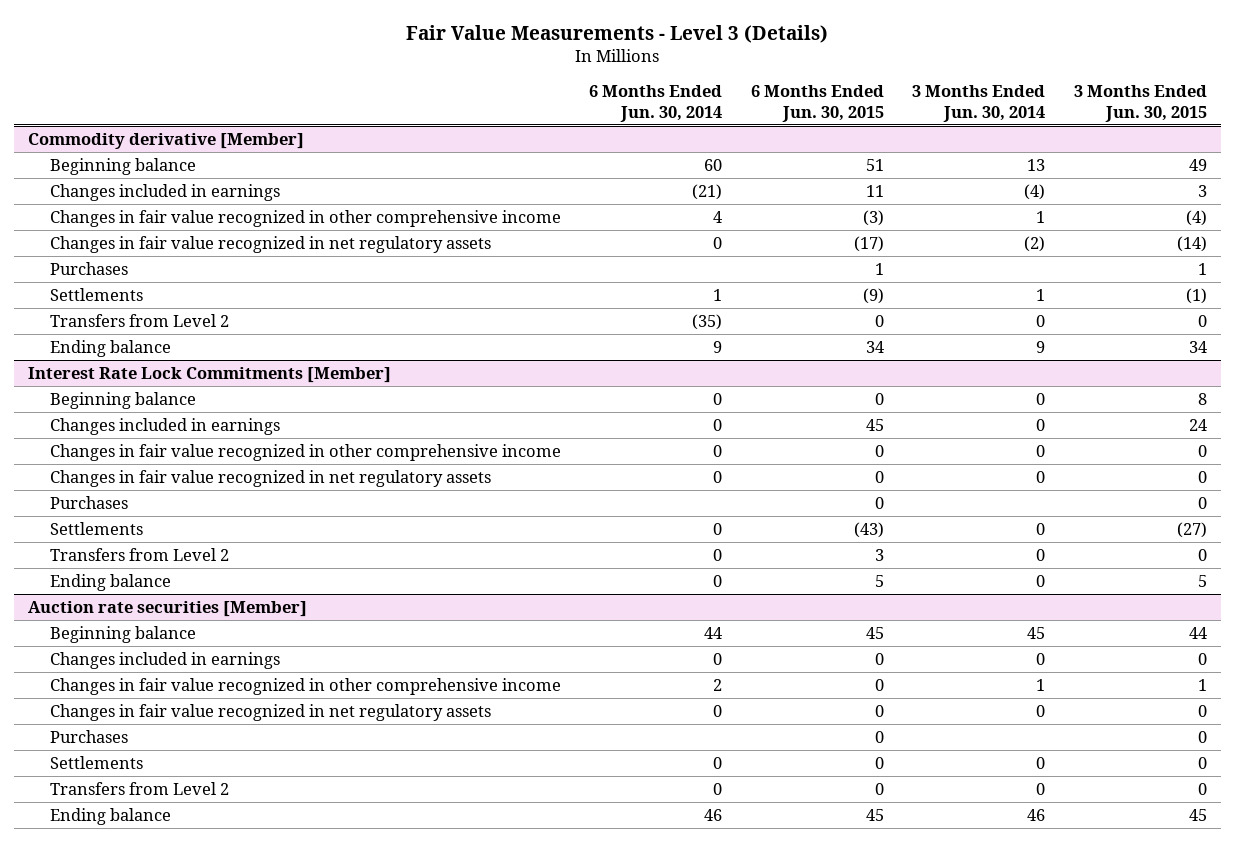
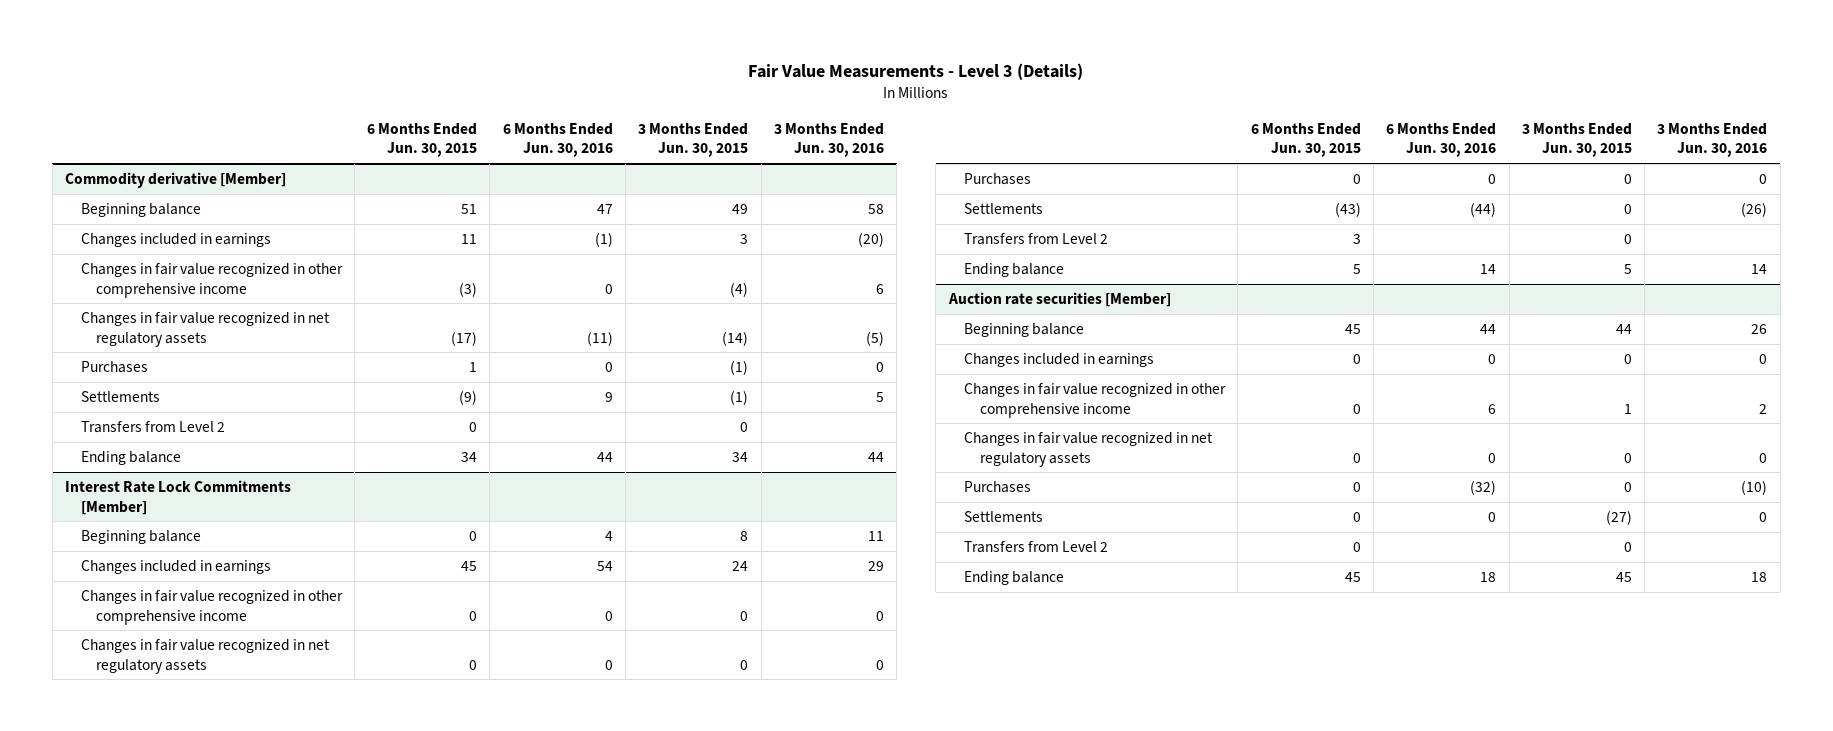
[589,85,723,122] 6 Months Ended Jun. 30, 2014 -> none
[912,85,1046,122] 3 Months Ended Jun. 30, 2014 -> none
none -> [502,122,613,158] 6 Months Ended Jun. 30, 2016
none -> [773,122,884,158] 3 Months Ended Jun. 30, 2016
[1197,262,1207,275] 1 -> [730,360,749,376] (1)
[1176,521,1207,538] (27) -> [1623,204,1632,215] 0
[1197,756,1207,769] 0 -> [1605,510,1632,526] (27)

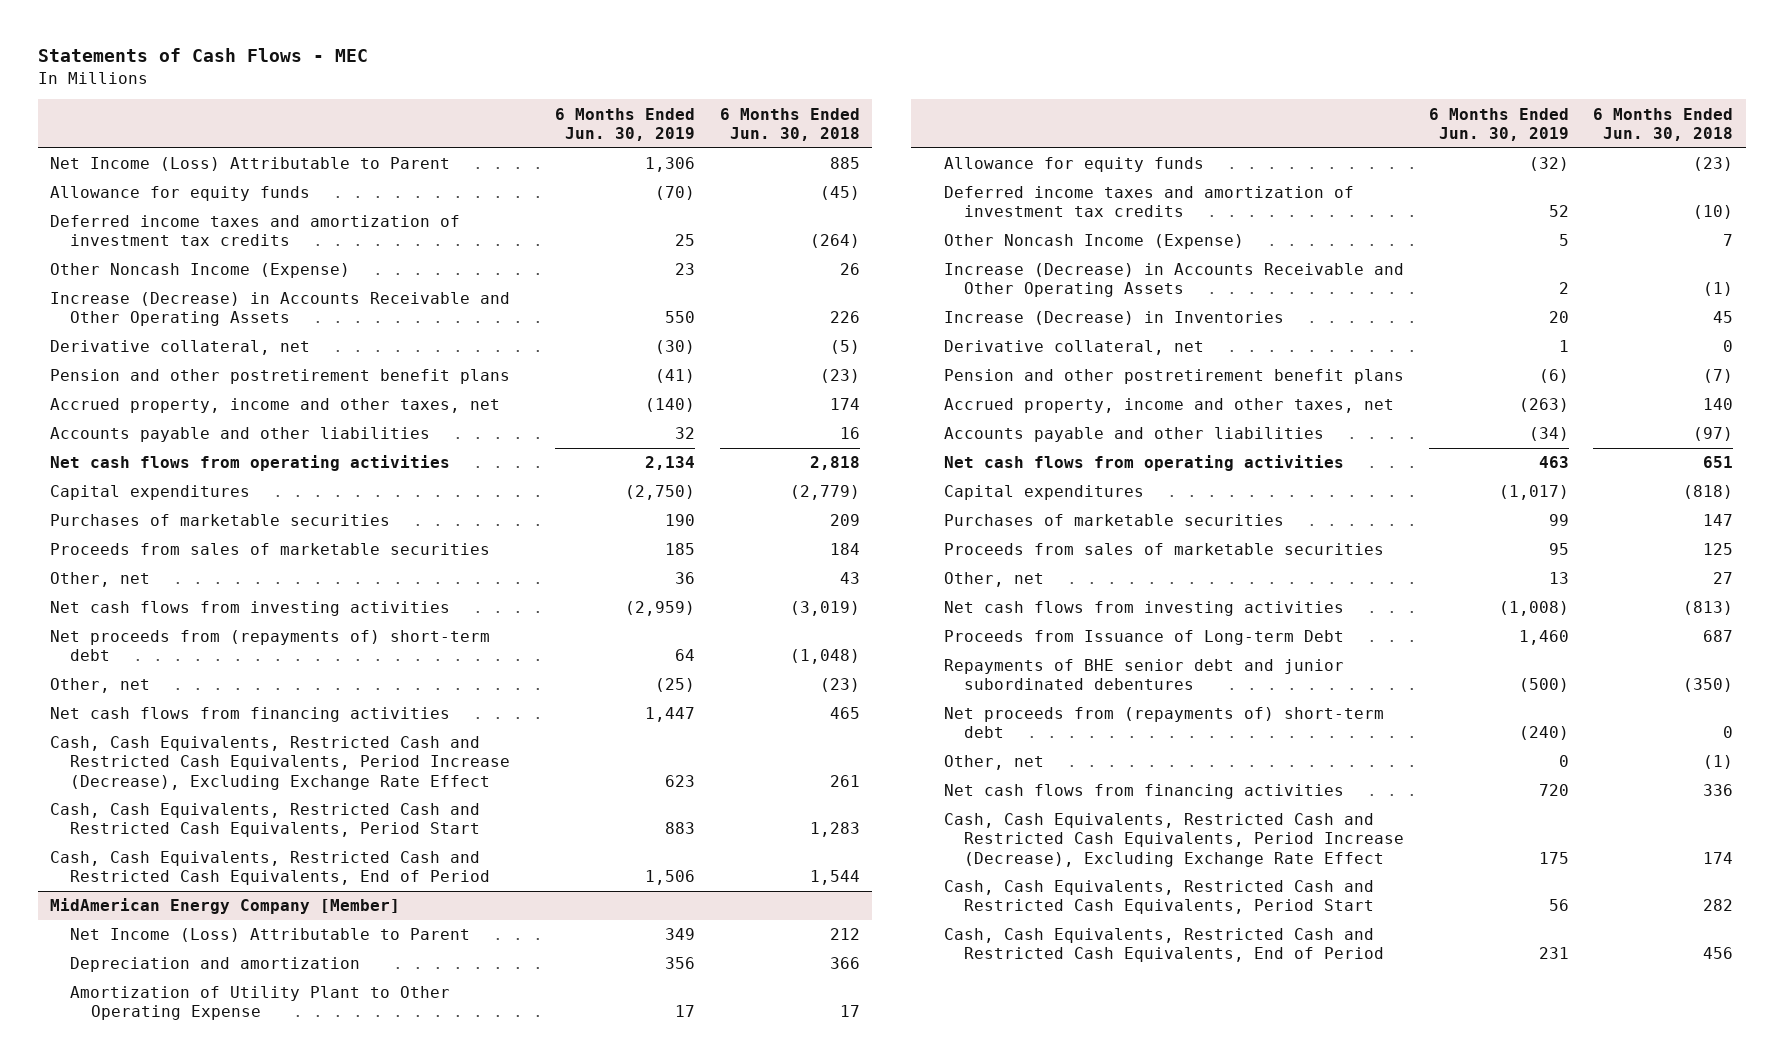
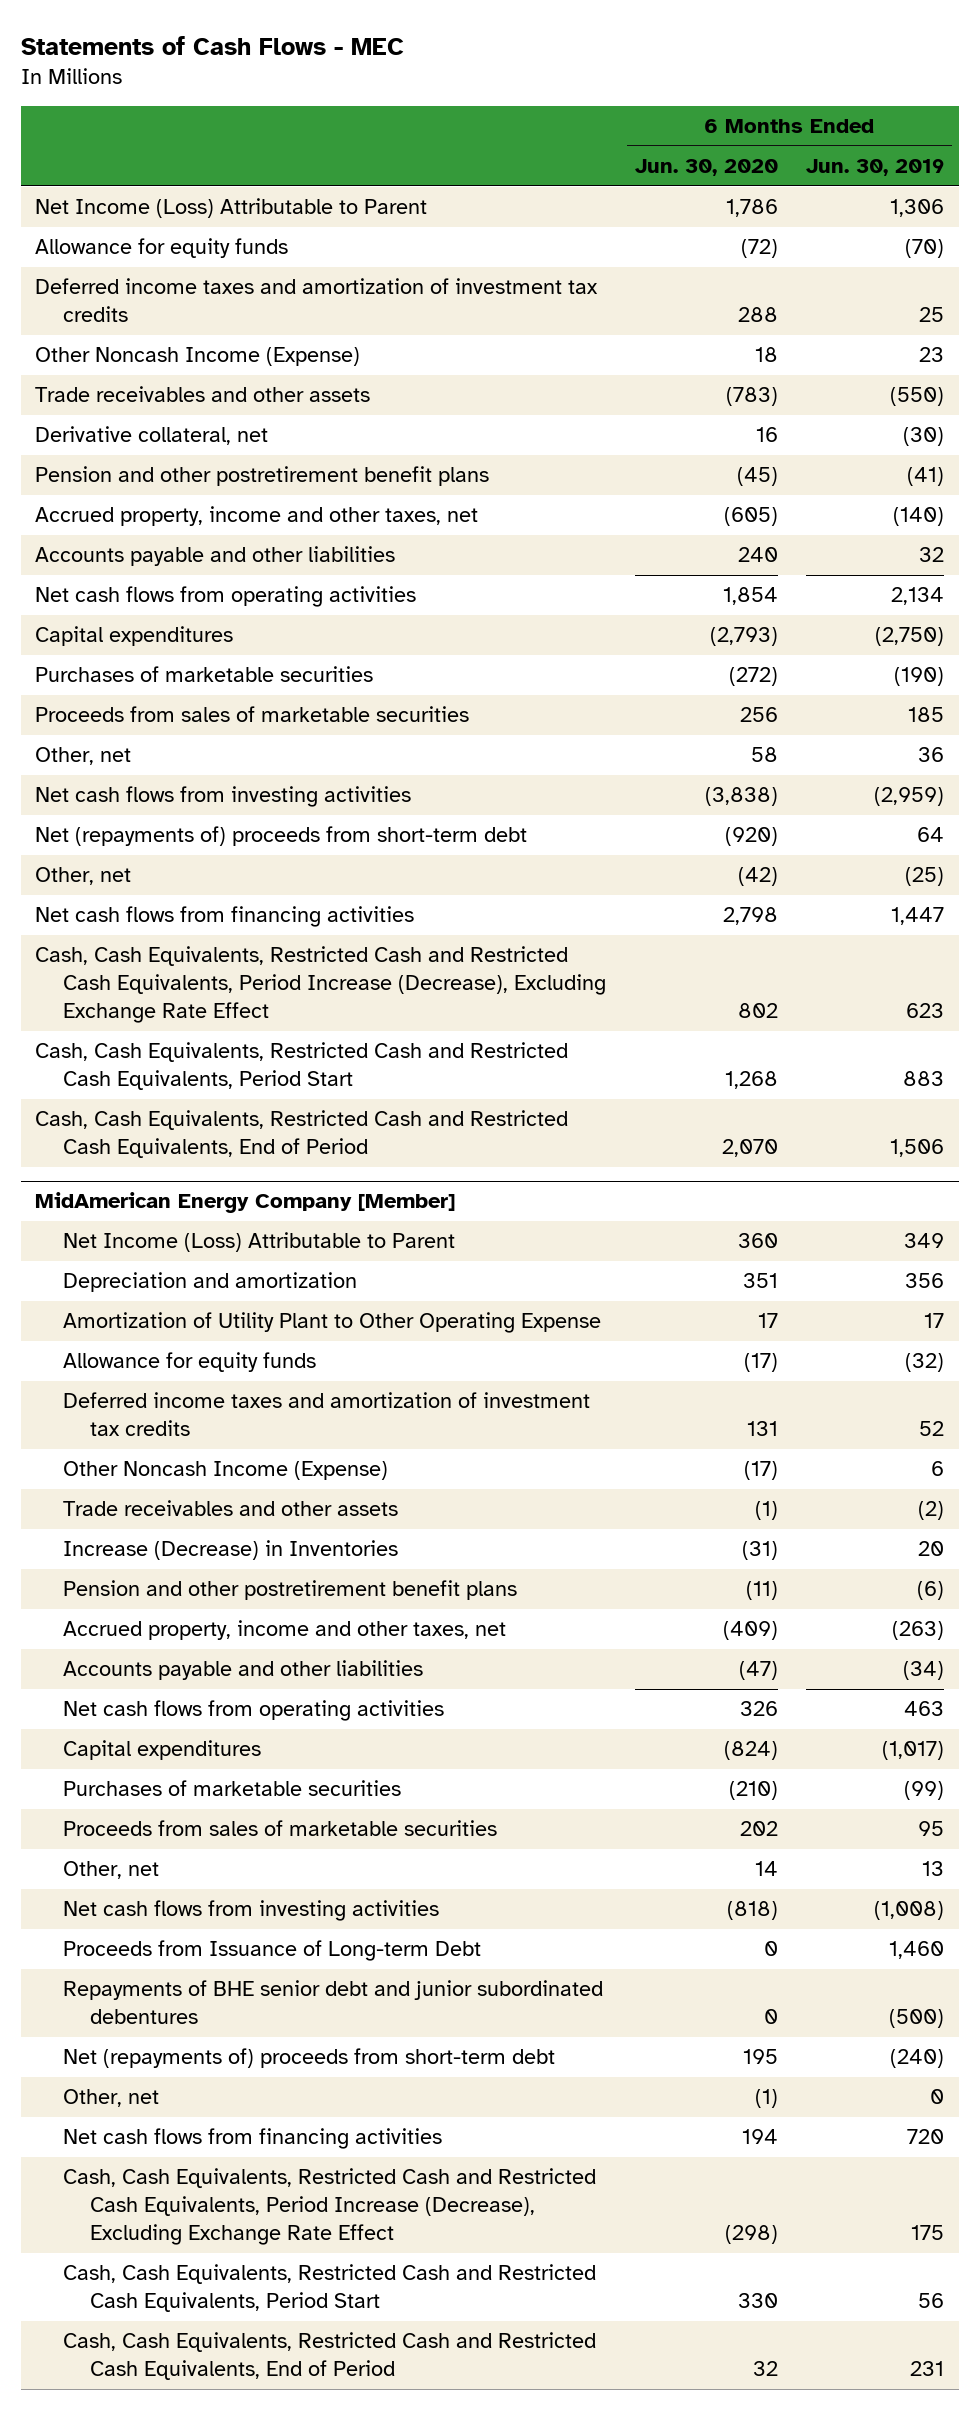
[719,107,860,141] 6 Months Ended Jun. 30, 2018 -> none
none -> [634,159,778,177] Jun. 30, 2020
[50,292,511,327] Increase (Decrease) in Accounts Receivable and Other Operating Assets -> [35,386,371,403] Trade receivables and other assets
[665,311,696,324] 550 -> [890,387,945,407] (550)
[665,514,696,527] 190 -> [894,667,945,687] (190)
[50,630,491,662] Net proceeds from (repayments of) short-term debt -> [35,826,528,847] Net (repayments of) proceeds from short-term debt
[1558,234,1569,247] 5 -> [931,1461,945,1477] 6
[944,263,1405,298] Increase (Decrease) in Accounts Receivable and Other Operating Assets -> [62,1500,398,1517] Trade receivables and other assets
[1558,282,1569,295] 2 -> [918,1501,945,1521] (2)
[944,340,1205,356] Derivative collateral, net -> none
[1548,514,1569,527] 99 -> [904,1781,945,1801] (99)
[944,707,1385,739] Net proceeds from (repayments of) short-term debt -> [62,2048,555,2069] Net (repayments of) proceeds from short-term debt

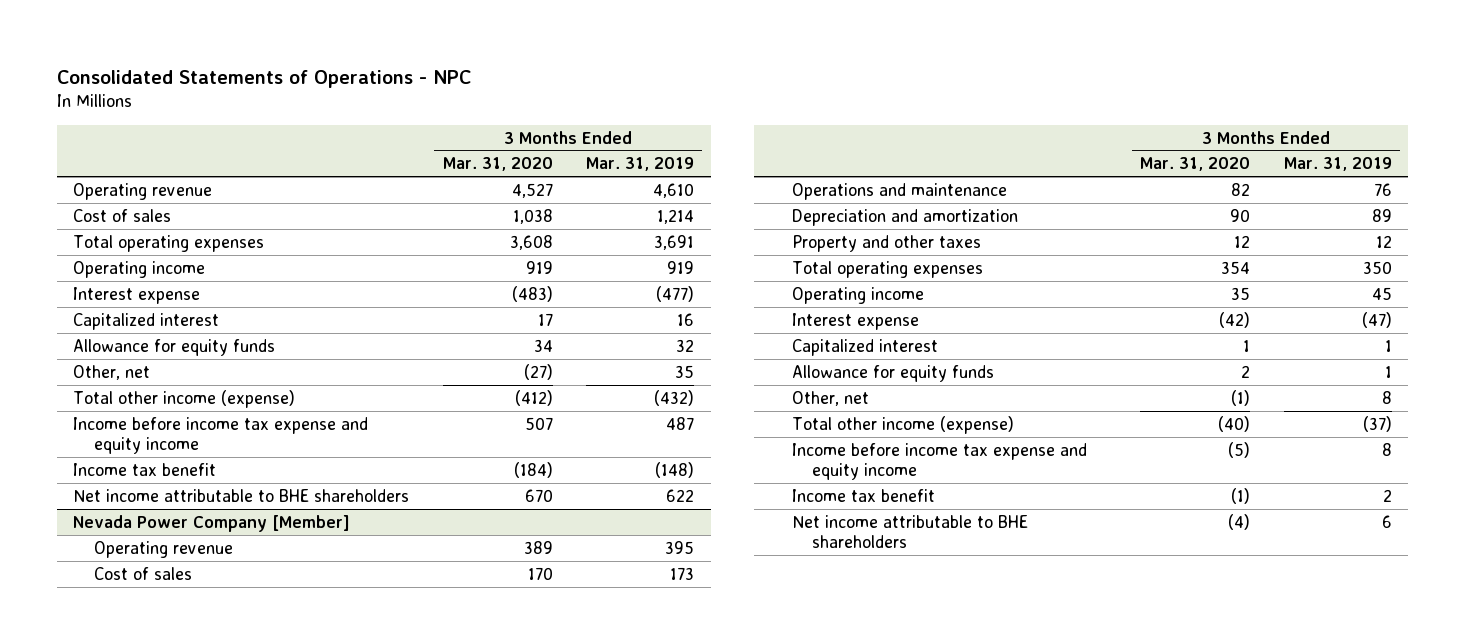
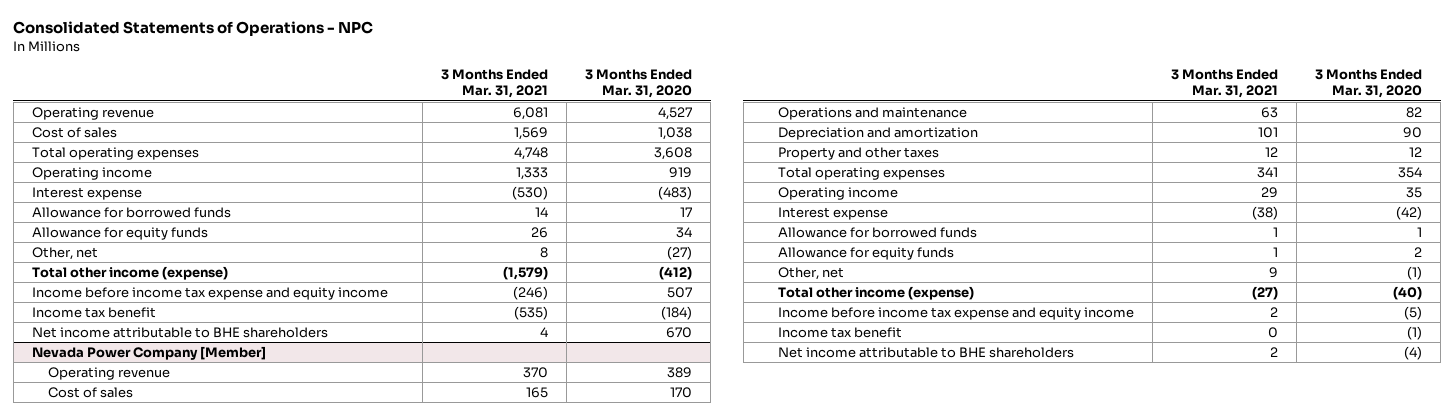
[586,157,695,172] Mar. 31, 2019 -> none
none -> [441,68,549,99] 3 Months Ended Mar. 31, 2021
[73,312,220,330] Capitalized interest -> none
none -> [31,206,231,218] Allowance for borrowed funds
[791,338,938,356] Capitalized interest -> none
none -> [778,226,978,238] Allowance for borrowed funds

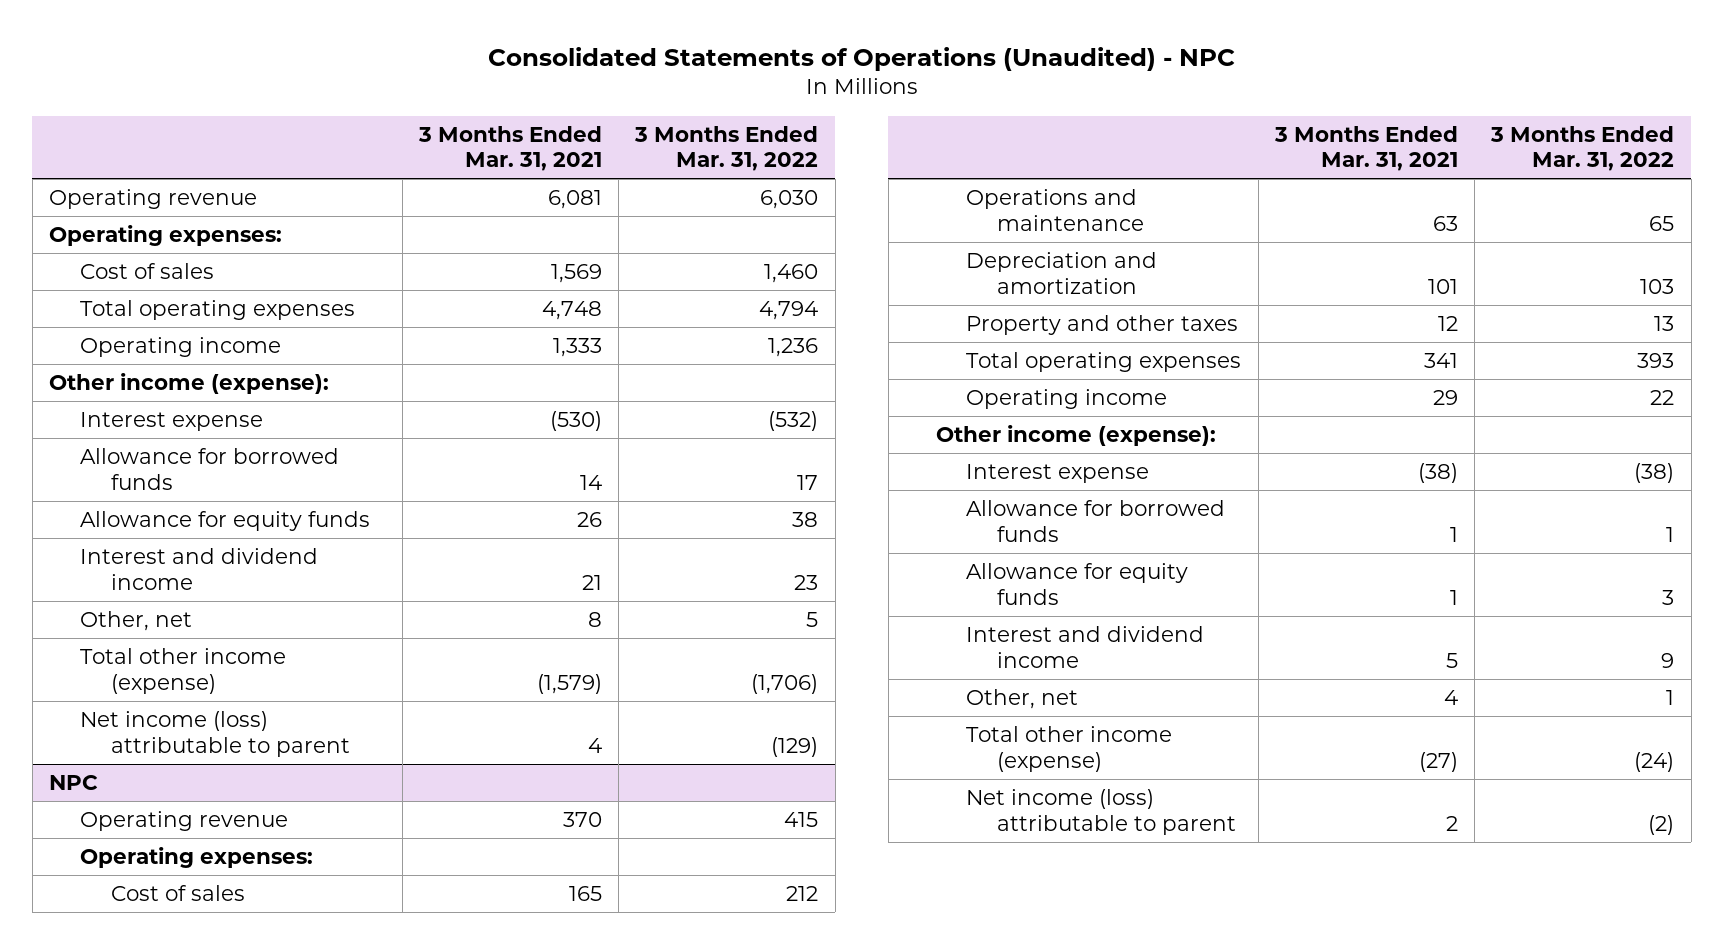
[13,21,374,37] Consolidated Statements of Operations - NPC -> [487,46,1235,71] Consolidated Statements of Operations (Unaudited) - NPC
[585,68,693,99] 3 Months Ended Mar. 31, 2020 -> none
none -> [634,125,819,172] 3 Months Ended Mar. 31, 2022
none -> [49,224,283,246] Operating expenses:
none -> [49,372,330,394] Other income (expense):
none -> [79,547,318,590] Interest and dividend income
[31,286,388,300] Income before income tax expense and equity income -> none
[31,306,156,318] Income tax benefit -> none
[31,326,328,338] Net income attributable to BHE shareholders -> [79,710,350,757] Net income (loss) attributable to parent
[31,345,266,360] Nevada Power Company [Member] -> [49,774,99,790] NPC
none -> [79,846,313,868] Operating expenses:
none -> [935,424,1216,446] Other income (expense):
none -> [966,625,1205,668] Interest and dividend income
[1269,266,1279,278] 9 -> [1443,689,1458,705] 4
[778,306,1135,320] Income before income tax expense and equity income -> none
[778,326,903,338] Income tax benefit -> none
[778,346,1075,358] Net income attributable to BHE shareholders -> [966,788,1237,835] Net income (loss) attributable to parent

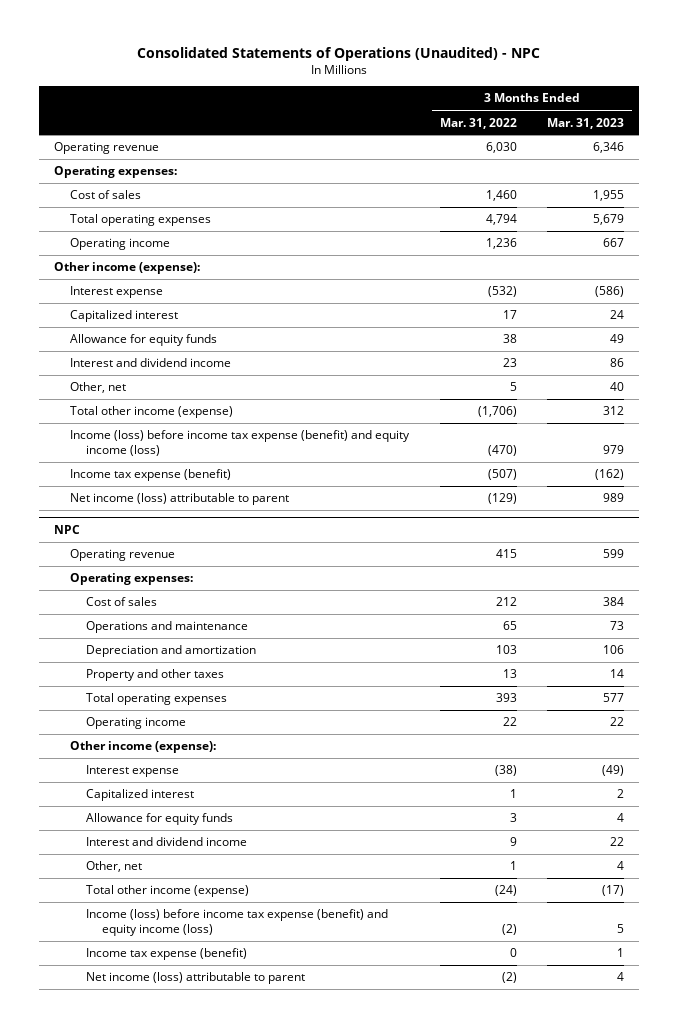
[417,125,602,172] 3 Months Ended Mar. 31, 2021 -> none
none -> [547,117,625,129] Mar. 31, 2023
[79,447,339,490] Allowance for borrowed funds -> [70,310,179,323] Capitalized interest
none -> [70,430,411,457] Income (loss) before income tax expense (benefit) and equity income (loss)
none -> [70,469,232,482] Income tax expense (benefit)
[966,499,1226,542] Allowance for borrowed funds -> [86,789,195,802] Capitalized interest
none -> [86,909,389,937] Income (loss) before income tax expense (benefit) and equity income (loss)
none -> [86,948,248,961] Income tax expense (benefit)

